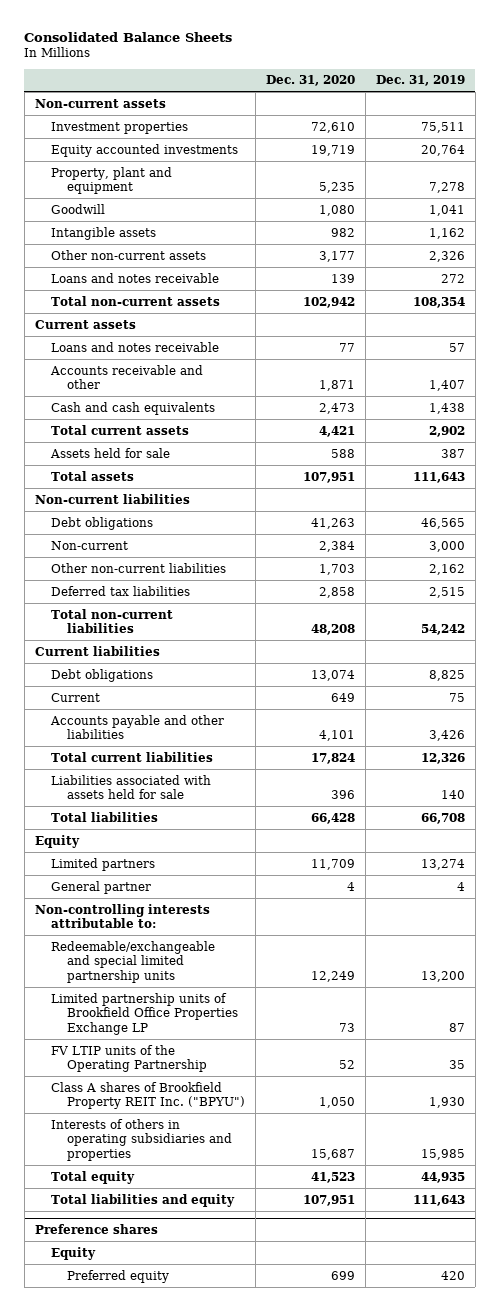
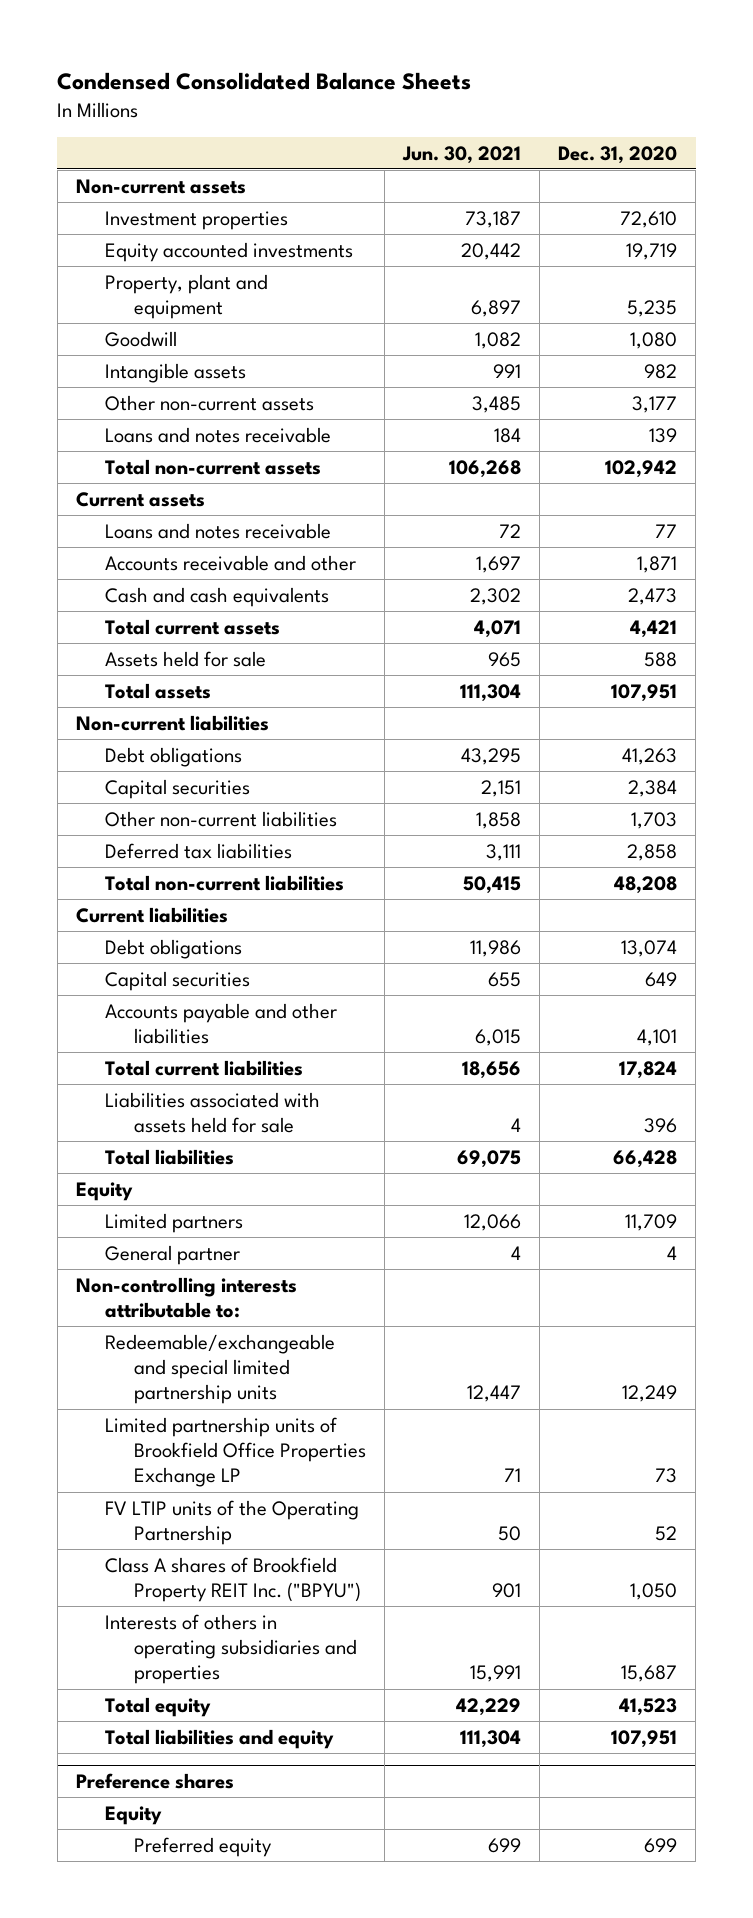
[24,31,233,42] Consolidated Balance Sheets -> [57,72,472,91] Condensed Consolidated Balance Sheets
[375,75,465,87] Dec. 31, 2019 -> none
none -> [402,145,522,164] Jun. 30, 2021
[50,540,128,550] Non-current -> [105,778,251,799] Capital securities
[50,692,100,702] Current -> [105,970,251,991] Capital securities

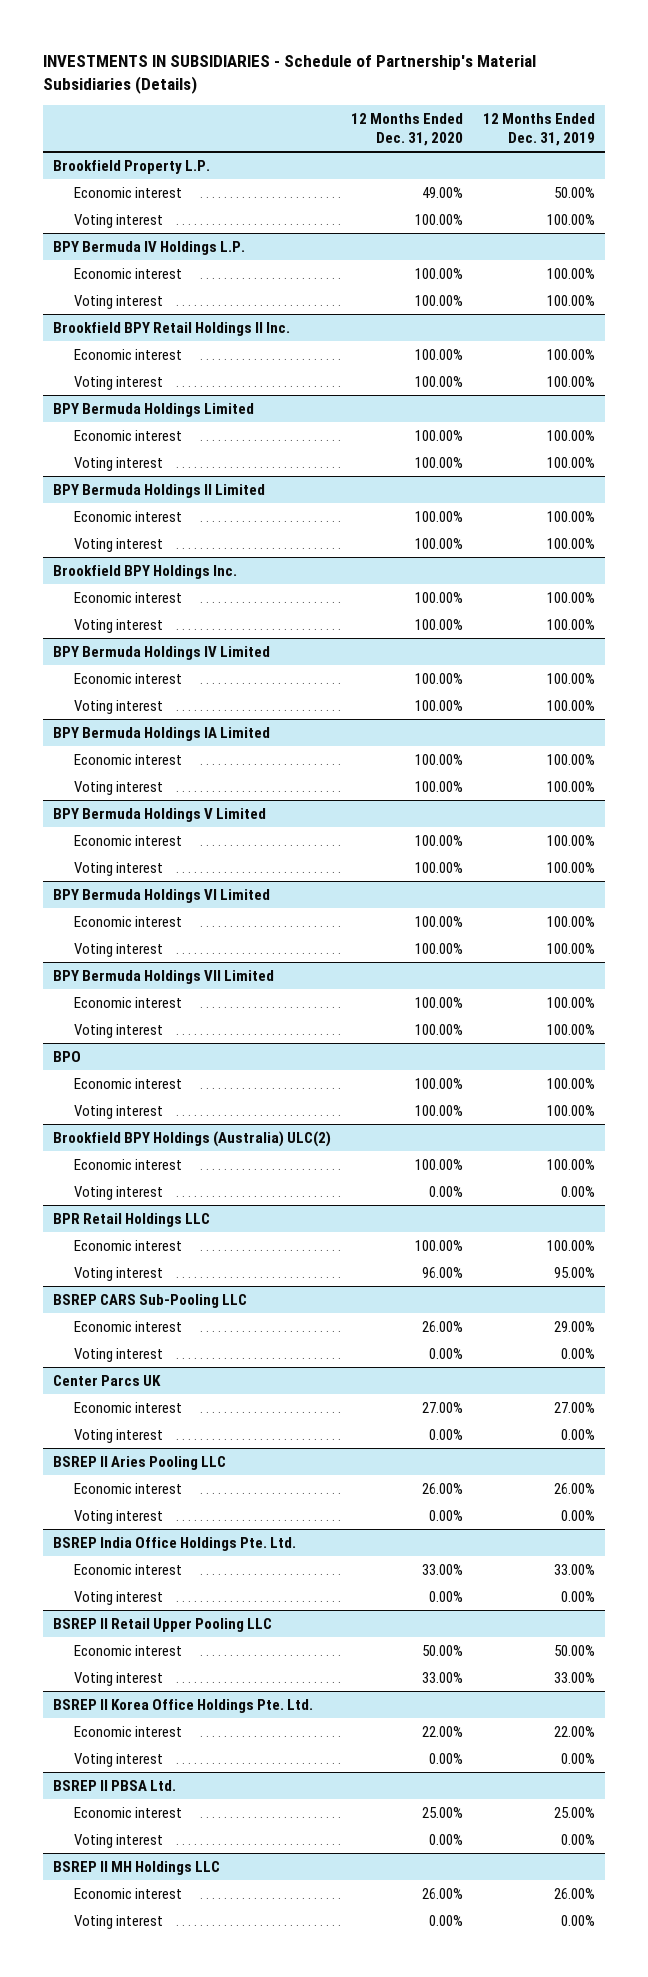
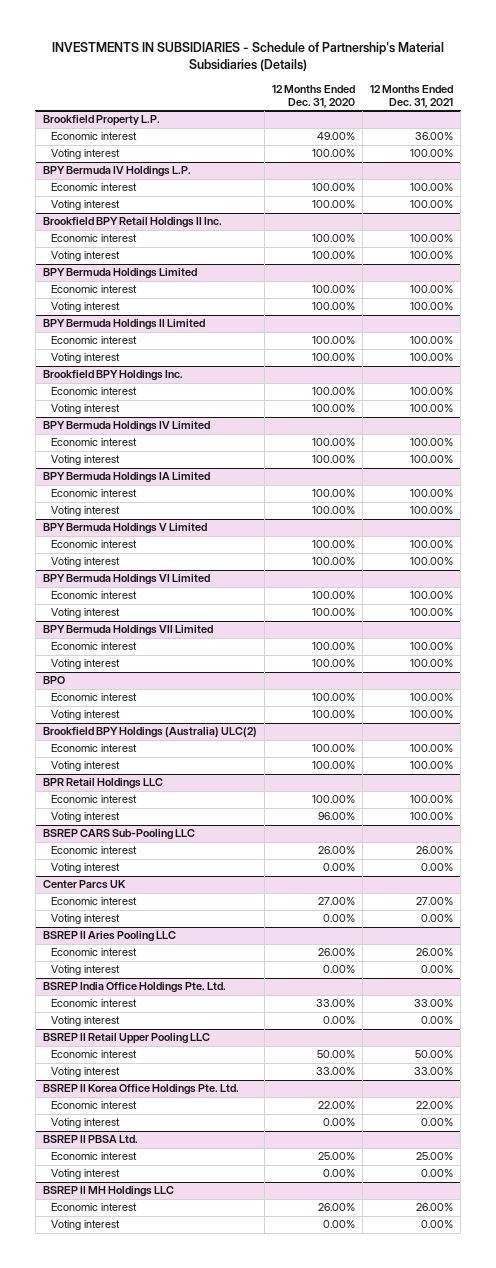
[482,112,595,147] 12 Months Ended Dec. 31, 2019 -> none
none -> [369,84,453,109] 12 Months Ended Dec. 31, 2021
[429,1186,464,1198] 0.00% -> [311,761,355,770] 100.00%

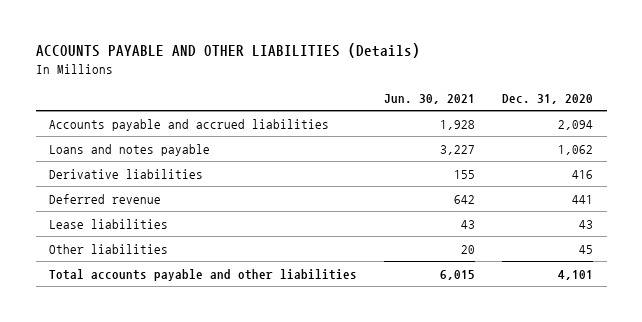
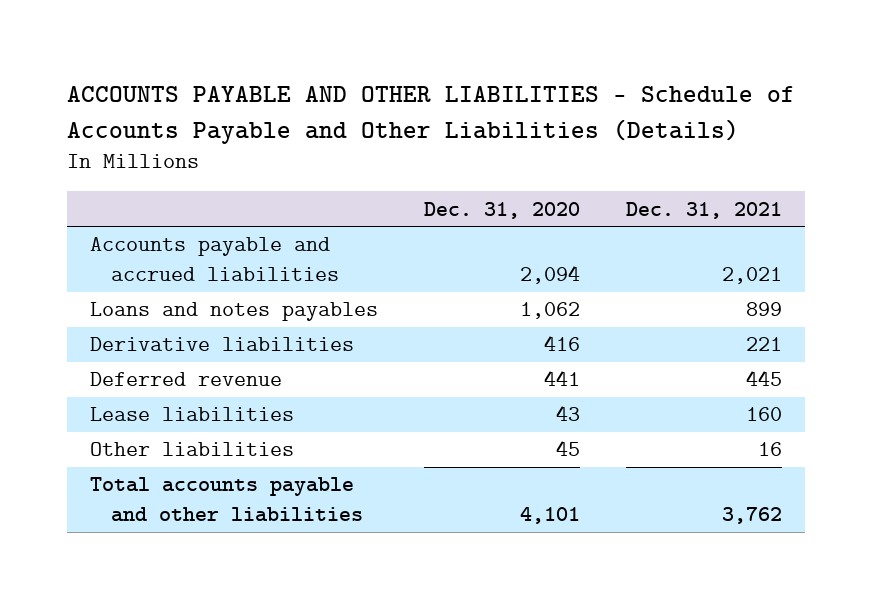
[35,43,420,59] ACCOUNTS PAYABLE AND OTHER LIABILITIES (Details) -> [67,86,796,144] ACCOUNTS PAYABLE AND OTHER LIABILITIES - Schedule of Accounts Payable and Other Liabilities (Details)
[384,93,476,104] Jun. 30, 2021 -> none
none -> [625,201,782,219] Dec. 31, 2021
[49,143,211,156] Loans and notes payable -> [89,302,378,322] Loans and notes payables

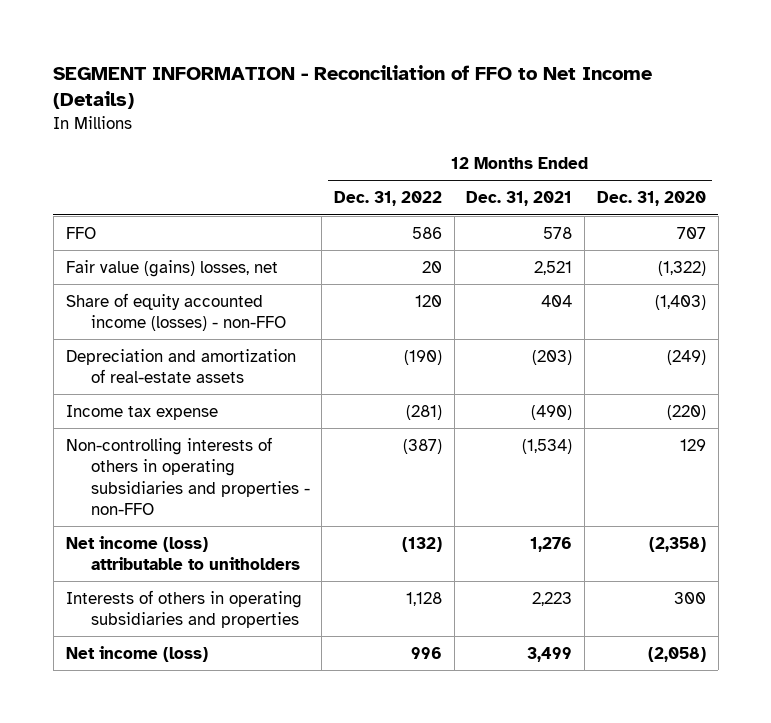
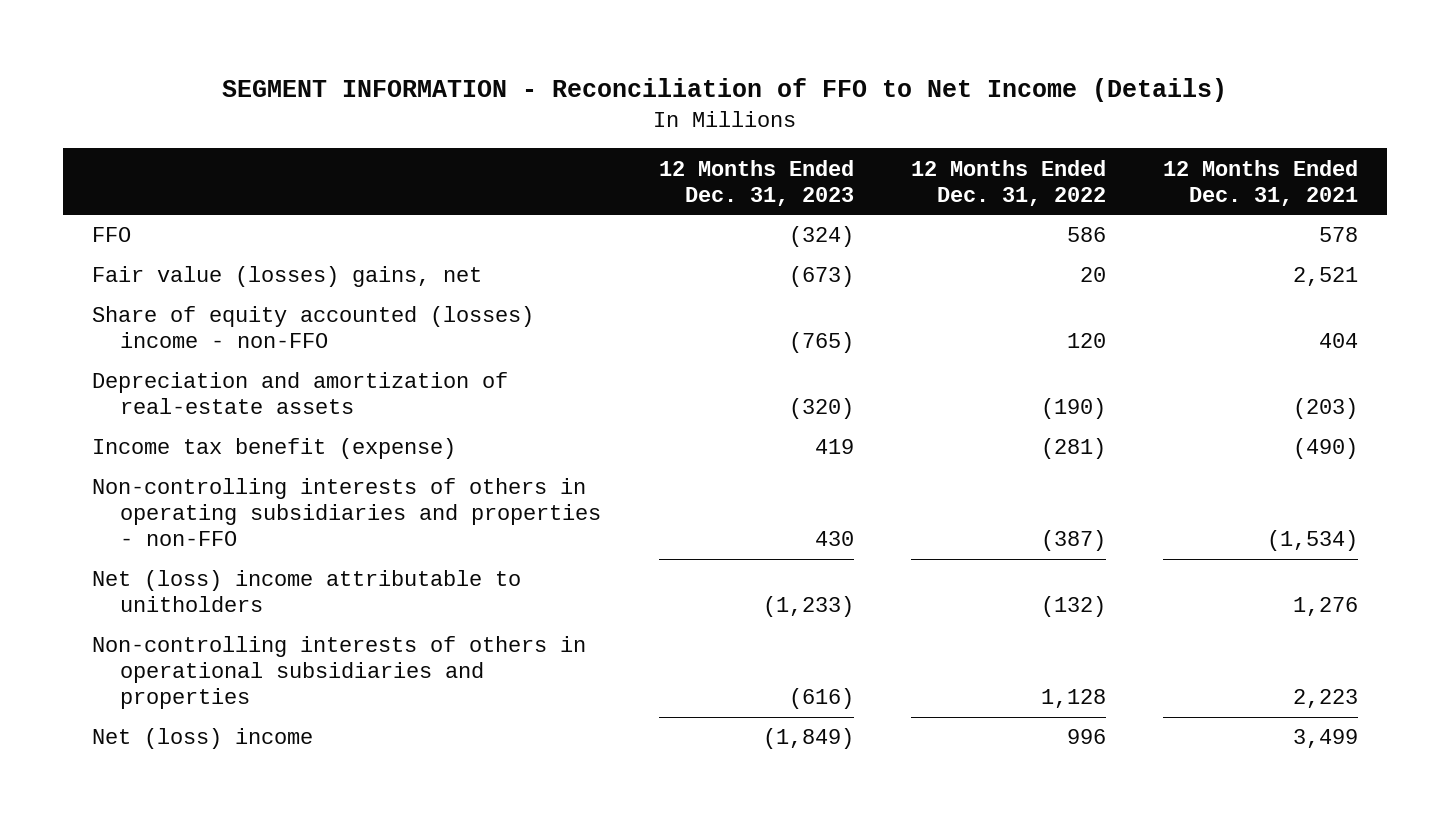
[596,191,706,207] Dec. 31, 2020 -> none
none -> [658,159,854,206] 12 Months Ended Dec. 31, 2023
[65,259,278,277] Fair value (gains) losses, net -> [91,266,482,288] Fair value (losses) gains, net
[65,292,286,332] Share of equity accounted income (losses) - non-FFO -> [91,306,534,349] Share of equity accounted (losses) income - non-FFO
[65,404,218,420] Income tax expense -> [91,438,456,460] Income tax benefit (expense)
[65,535,300,571] Net income (loss) attributable to unitholders -> [91,570,521,613] Net (loss) income attributable to unitholders
[65,589,302,629] Interests of others in operating subsidiaries and properties -> [91,636,586,710] Non-controlling interests of others in operational subsidiaries and properties
[65,645,208,662] Net income (loss) -> [91,728,313,750] Net (loss) income

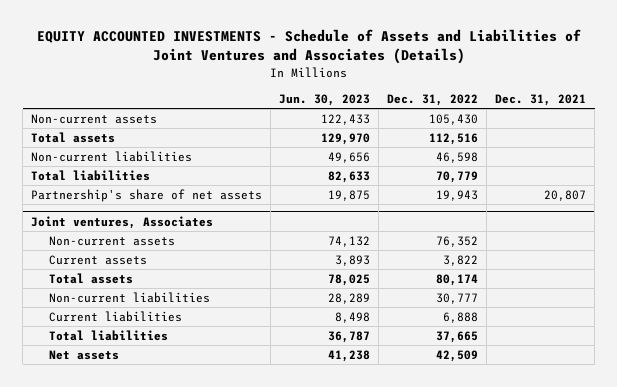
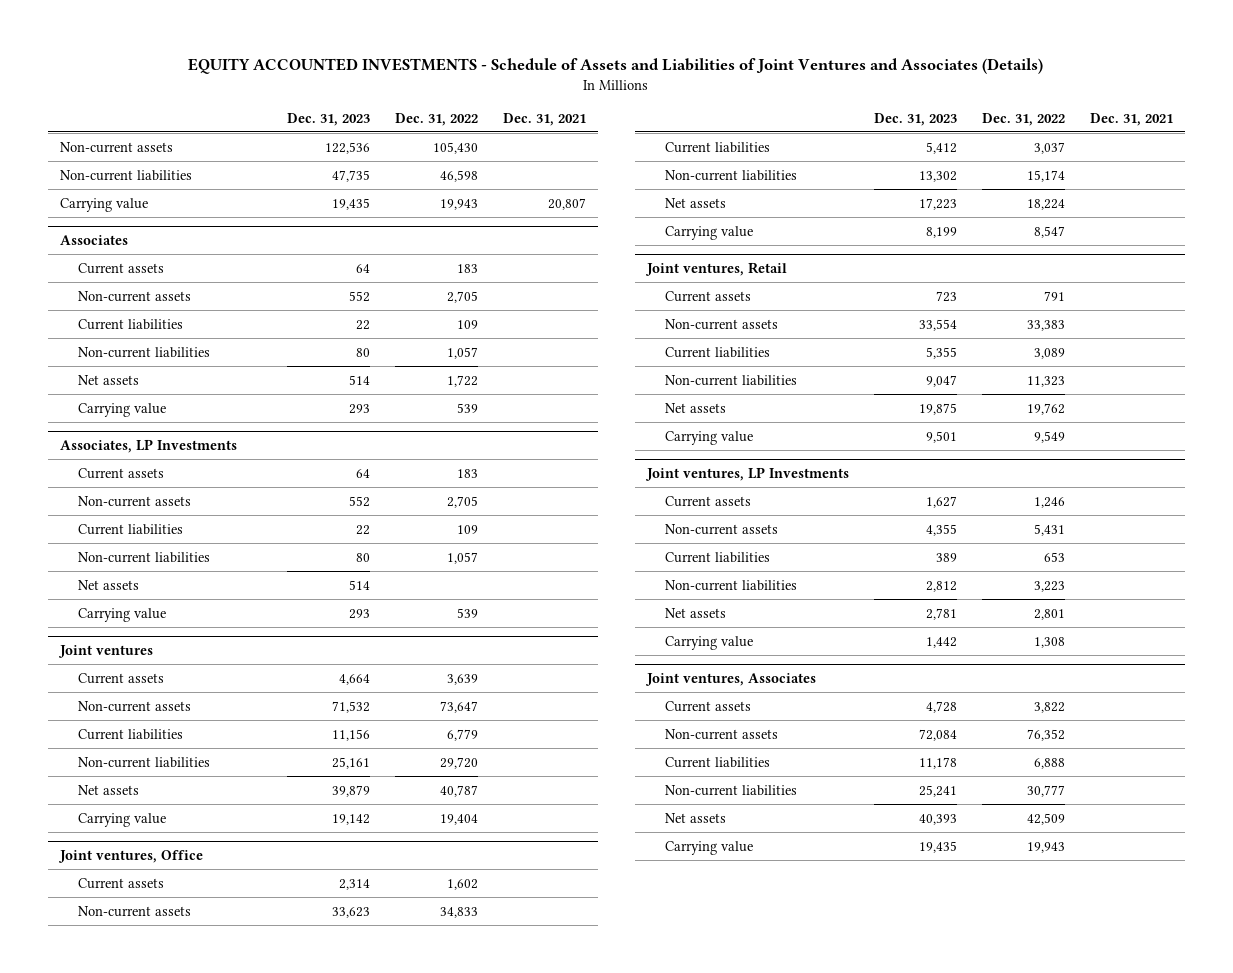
[279,93,371,106] Jun. 30, 2023 -> none
none -> [287,112,371,126] Dec. 31, 2023
[31,131,116,143] Total assets -> none
[31,169,151,181] Total liabilities -> none
[31,188,263,202] Partnership's share of net assets -> [60,197,149,212] Carrying value
none -> [60,234,129,245] Associates
none -> [78,262,165,274] Current assets
none -> [78,290,192,302] Non-current assets
none -> [78,318,184,330] Current liabilities
none -> [78,346,211,358] Non-current liabilities
none -> [78,374,140,385] Net assets
none -> [78,402,167,417] Carrying value
none -> [60,438,238,453] Associates, LP Investments
none -> [78,467,165,479] Current assets
none -> [78,495,192,507] Non-current assets
none -> [78,523,184,535] Current liabilities
none -> [78,551,211,563] Non-current liabilities
none -> [78,579,140,590] Net assets
none -> [78,607,167,622] Carrying value
none -> [58,644,154,658] Joint ventures
none -> [78,672,165,684] Current assets
none -> [78,700,192,712] Non-current assets
none -> [78,728,184,740] Current liabilities
none -> [78,756,211,768] Non-current liabilities
none -> [78,784,140,795] Net assets
none -> [78,812,167,827] Carrying value
none -> [58,849,204,863] Joint ventures, Office
none -> [78,877,165,889] Current assets
none -> [78,905,192,917] Non-current assets
none -> [664,141,770,153] Current liabilities
none -> [664,169,797,181] Non-current liabilities
none -> [664,197,726,208] Net assets
none -> [664,225,753,240] Carrying value
none -> [644,261,787,276] Joint ventures, Retail
none -> [664,290,751,302] Current assets
none -> [664,318,778,330] Non-current assets
none -> [664,346,770,358] Current liabilities
none -> [664,374,797,386] Non-current liabilities
none -> [664,402,726,413] Net assets
none -> [664,430,753,445] Carrying value
none -> [644,466,849,481] Joint ventures, LP Investments
none -> [664,495,751,507] Current assets
none -> [664,523,778,535] Non-current assets
none -> [664,551,770,563] Current liabilities
none -> [664,579,797,591] Non-current liabilities
none -> [664,607,726,618] Net assets
none -> [664,635,753,650] Carrying value
[49,272,134,284] Total assets -> none
[49,235,176,246] Non-current assets -> [664,728,778,740] Non-current assets
[49,329,169,341] Total liabilities -> none
[49,291,211,303] Non-current liabilities -> [664,784,797,796] Non-current liabilities
none -> [664,840,753,855] Carrying value

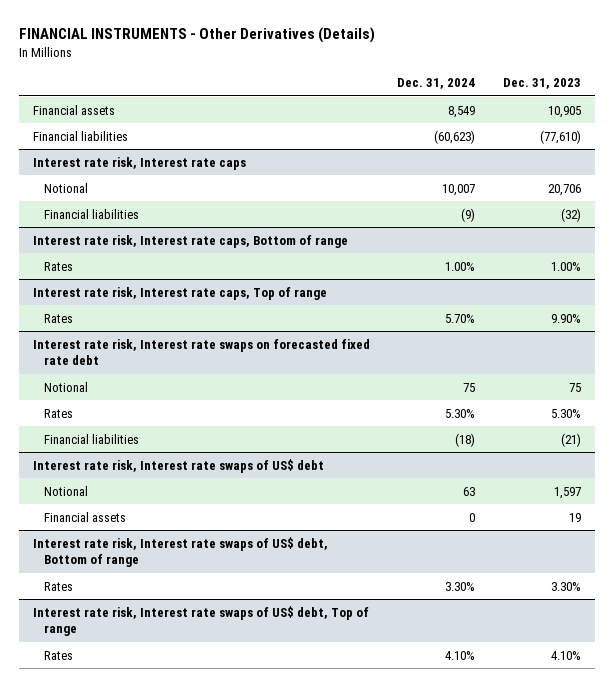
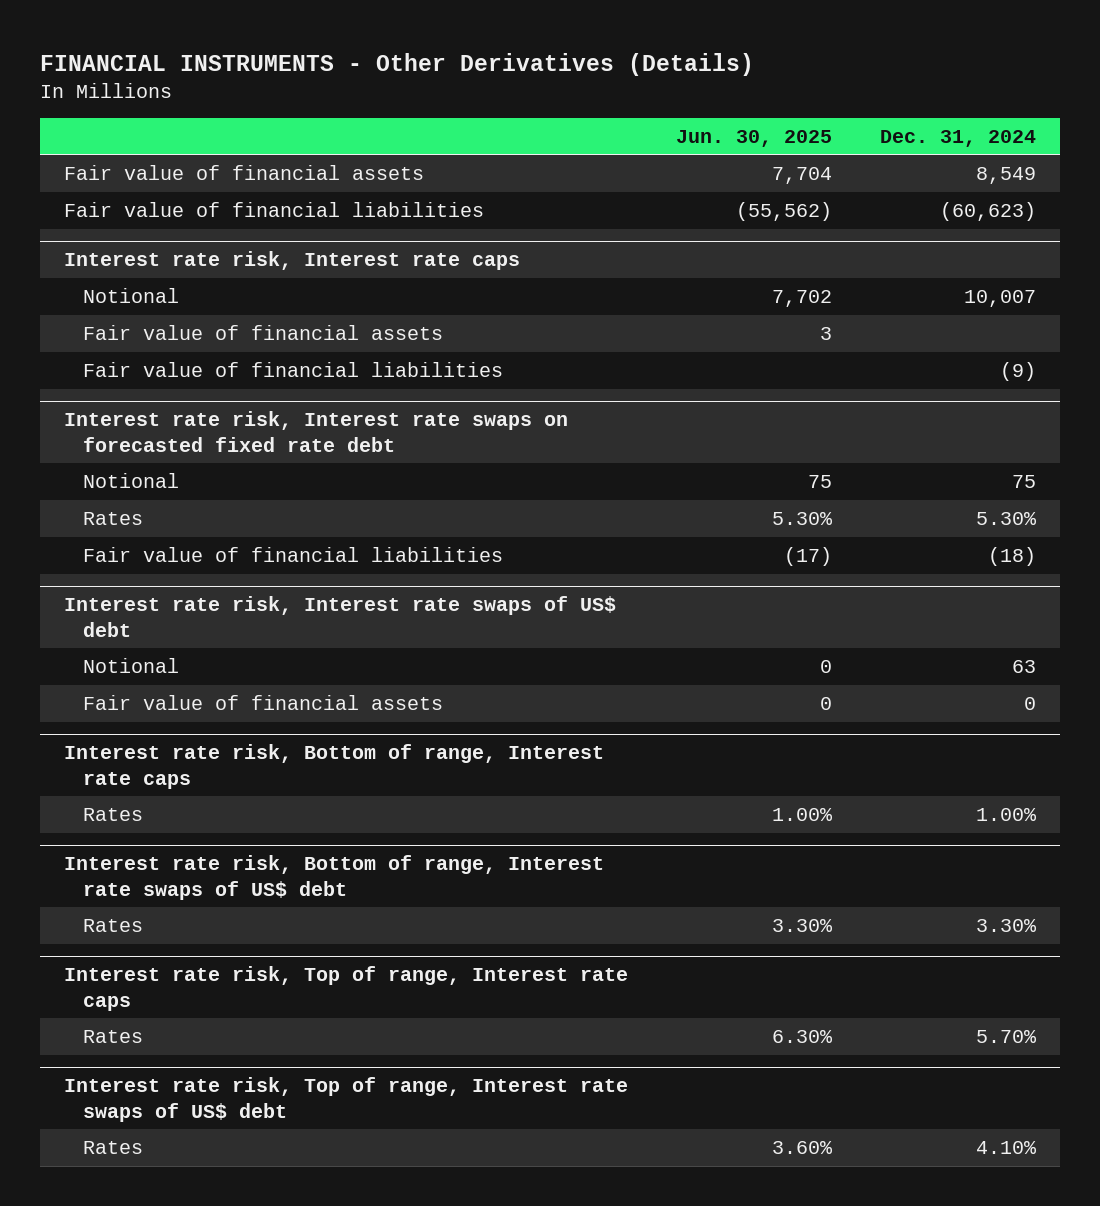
[503,78,582,90] Dec. 31, 2023 -> none
none -> [676,129,833,147] Jun. 30, 2025
[32,104,115,115] Financial assets -> [63,164,424,180] Fair value of financial assets
[32,130,128,141] Financial liabilities -> [63,201,484,217] Fair value of financial liabilities
[32,234,348,248] Interest rate risk, Interest rate caps, Bottom of range -> none
[44,261,74,271] Rates -> none
[32,286,327,300] Interest rate risk, Interest rate caps, Top of range -> none
[44,313,74,323] Rates -> none
none -> [83,324,444,340] Fair value of financial assets
[44,208,140,219] Financial liabilities -> [83,361,504,377] Fair value of financial liabilities
[44,433,140,444] Financial liabilities -> [83,546,504,562] Fair value of financial liabilities
[44,511,127,522] Financial assets -> [83,694,444,710] Fair value of financial assets
none -> [63,744,604,789] Interest rate risk, Bottom of range, Interest rate caps
none -> [83,807,144,821] Rates
[32,536,328,568] Interest rate risk, Interest rate swaps of US$ debt, Bottom of range -> [63,855,604,900] Interest rate risk, Bottom of range, Interest rate swaps of US$ debt
none -> [63,966,628,1011] Interest rate risk, Top of range, Interest rate caps
none -> [83,1029,144,1043] Rates
[32,605,369,637] Interest rate risk, Interest rate swaps of US$ debt, Top of range -> [63,1077,628,1122] Interest rate risk, Top of range, Interest rate swaps of US$ debt

